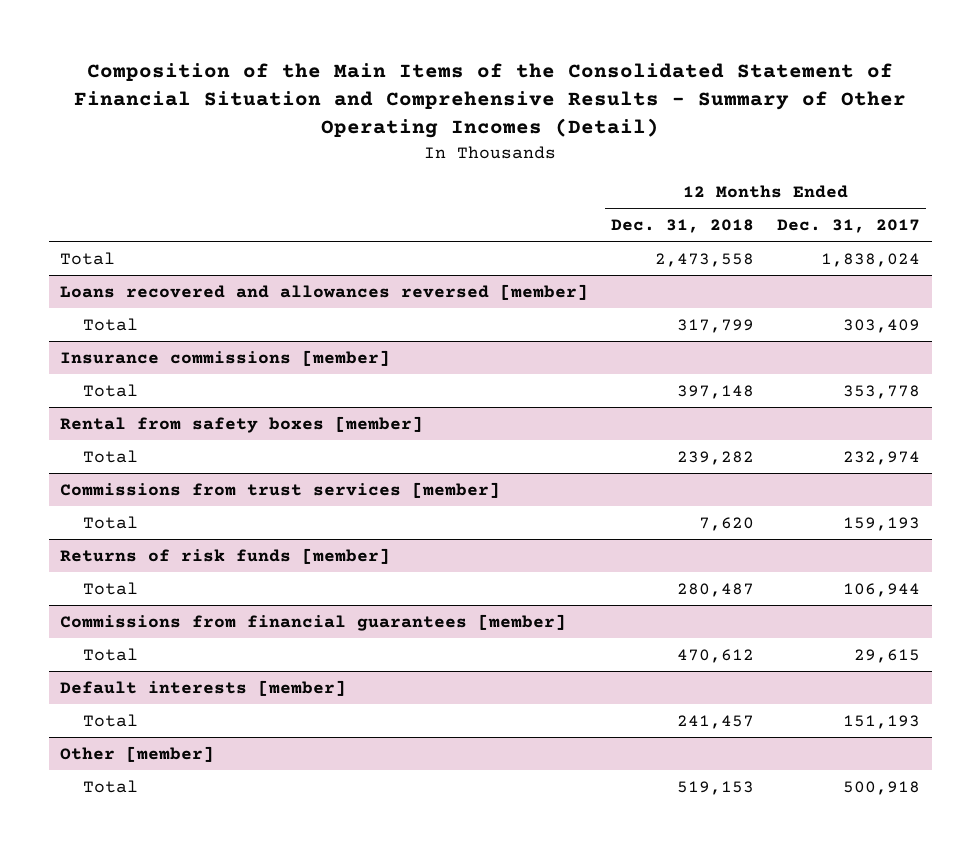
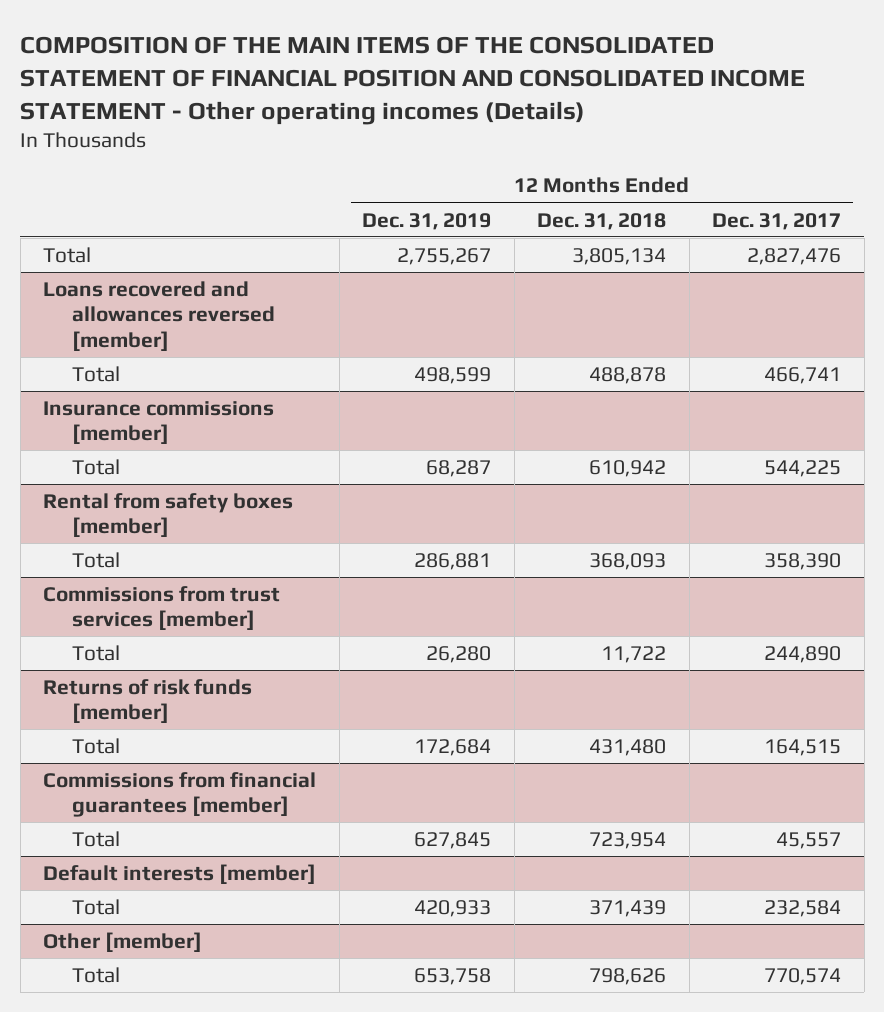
[74,62,907,139] Composition of the Main Items of the Consolidated Statement of Financial Situation and Comprehensive Results - Summary of Other Operating Incomes (Detail) -> [20,36,806,125] COMPOSITION OF THE MAIN ITEMS OF THE CONSOLIDATED STATEMENT OF FINANCIAL POSITION AND CONSOLIDATED INCOME STATEMENT - Other operating incomes (Details)
none -> [362,212,492,230] Dec. 31, 2019
[655,252,755,267] 2,473,558 -> [572,247,667,265] 3,805,134
[821,252,921,267] 1,838,024 -> [747,247,842,265] 2,827,476
[677,318,755,333] 317,799 -> [589,366,667,384] 488,878
[843,318,921,333] 303,409 -> [764,366,842,384] 466,741
[677,384,755,399] 397,148 -> [589,459,667,477] 610,942
[843,384,921,399] 353,778 -> [764,459,842,477] 544,225
[677,450,755,465] 239,282 -> [589,552,667,570] 368,093
[843,450,921,465] 232,974 -> [764,552,842,570] 358,390
[699,516,755,531] 7,620 -> [601,645,667,663] 11,722
[843,516,921,531] 159,193 -> [764,645,842,663] 244,890
[677,582,755,597] 280,487 -> [589,738,667,756] 431,480
[843,582,921,597] 106,944 -> [764,738,842,756] 164,515
[677,648,755,663] 470,612 -> [589,831,667,849] 723,954
[854,648,921,663] 29,615 -> [776,831,842,849] 45,557
[677,714,755,729] 241,457 -> [589,899,667,917] 371,439
[843,714,921,729] 151,193 -> [764,899,842,917] 232,584
[677,780,755,795] 519,153 -> [589,967,667,985] 798,626
[843,780,921,795] 500,918 -> [764,967,842,985] 770,574

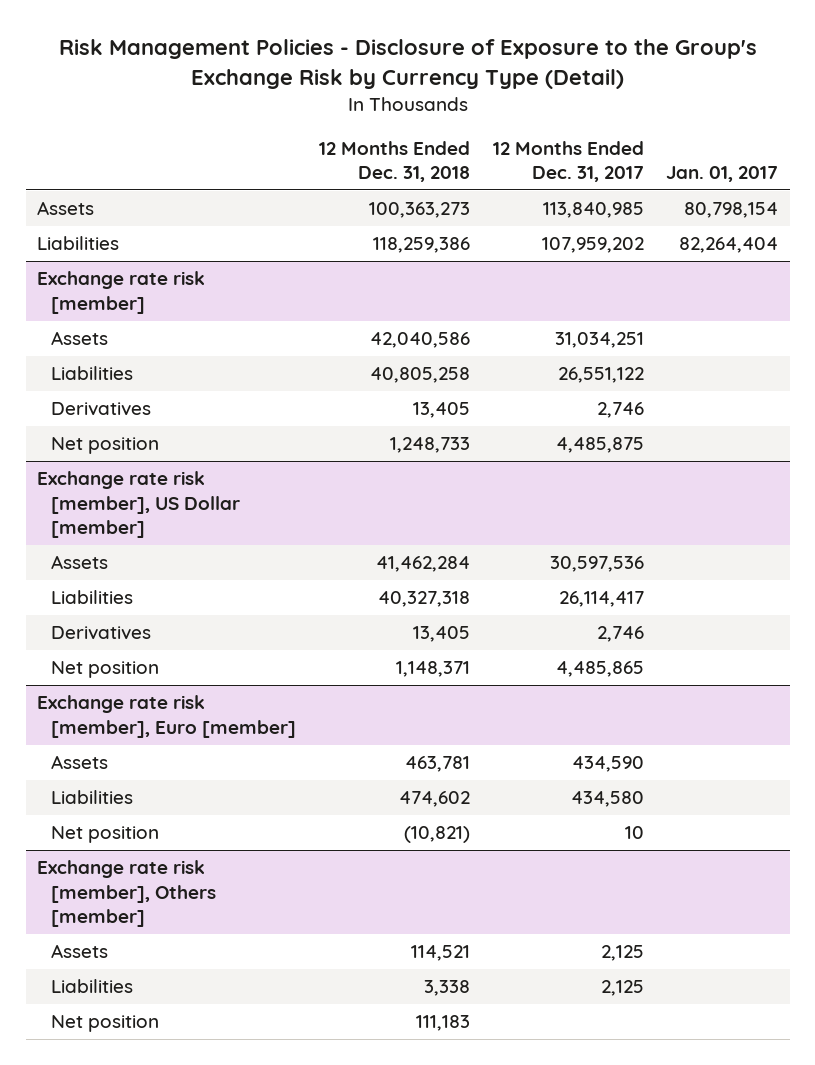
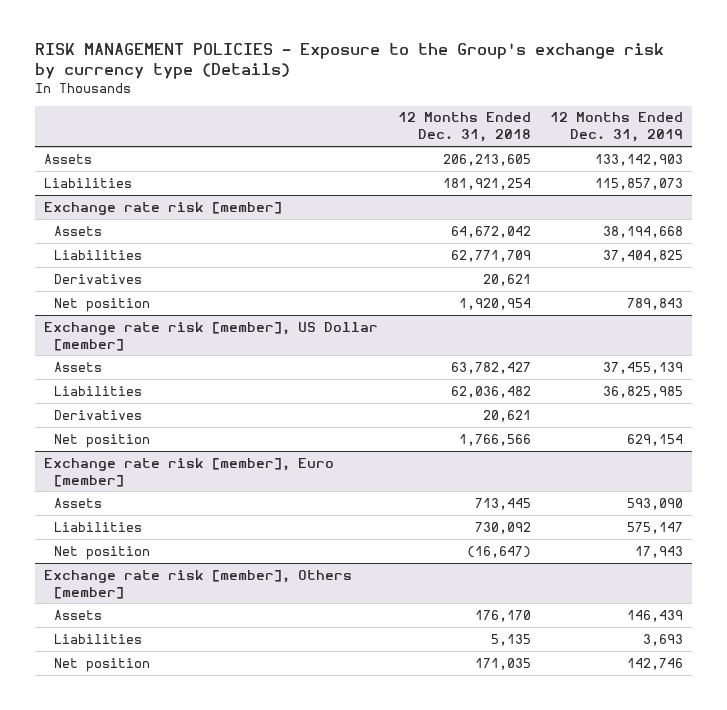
[58,39,757,90] Risk Management Policies - Disclosure of Exposure to the Group's Exchange Risk by Currency Type (Detail) -> [34,42,664,79] RISK MANAGEMENT POLICIES - Exposure to the Group's exchange risk by currency type (Details)
[492,140,644,183] 12 Months Ended Dec. 31, 2017 -> none
[666,166,779,183] Jan. 01, 2017 -> none
none -> [549,112,683,143] 12 Months Ended Dec. 31, 2019
[368,202,470,219] 100,363,273 -> [442,153,531,166] 206,213,605
[372,237,470,254] 118,259,386 -> [442,177,531,190] 181,921,254
[369,332,470,349] 42,040,586 -> [450,225,531,238] 64,672,042
[369,367,470,384] 40,805,258 -> [450,249,531,262] 62,771,709
[412,402,470,419] 13,405 -> [482,273,531,286] 20,621
[389,437,470,454] 1,248,733 -> [458,297,531,310] 1,920,954
[375,556,470,573] 41,462,284 -> [450,361,531,374] 63,782,427
[377,591,470,608] 40,327,318 -> [450,385,531,398] 62,036,482
[412,626,470,643] 13,405 -> [482,409,531,422] 20,621
[395,661,470,678] 1,148,371 -> [458,433,531,446] 1,766,566
[404,756,470,773] 463,781 -> [474,497,531,510] 713,445
[398,791,470,808] 474,602 -> [474,521,531,534] 730,092
[403,826,470,844] (10,821) -> [466,545,531,558] (16,647)
[410,945,470,962] 114,521 -> [474,609,531,622] 176,170
[423,980,470,997] 3,338 -> [490,633,531,646] 5,135
[415,1015,470,1032] 111,183 -> [474,657,531,670] 171,035

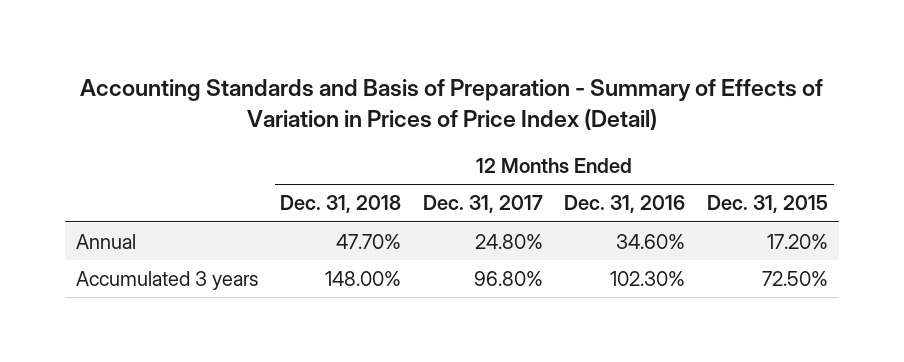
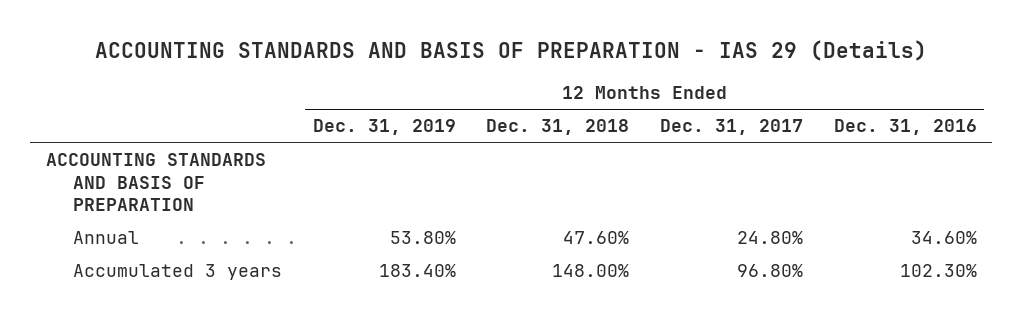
[79,78,823,131] Accounting Standards and Basis of Preparation - Summary of Effects of Variation in Prices of Price Index (Detail) -> [95,40,928,62] ACCOUNTING STANDARDS AND BASIS OF PREPARATION - IAS 29 (Details)
[707,195,829,214] Dec. 31, 2015 -> none
none -> [312,119,456,136] Dec. 31, 2019
none -> [45,153,266,212] ACCOUNTING STANDARDS AND BASIS OF PREPARATION
[336,233,402,249] 47.70% -> [563,231,630,245] 47.60%

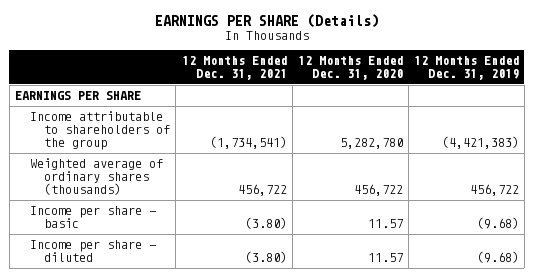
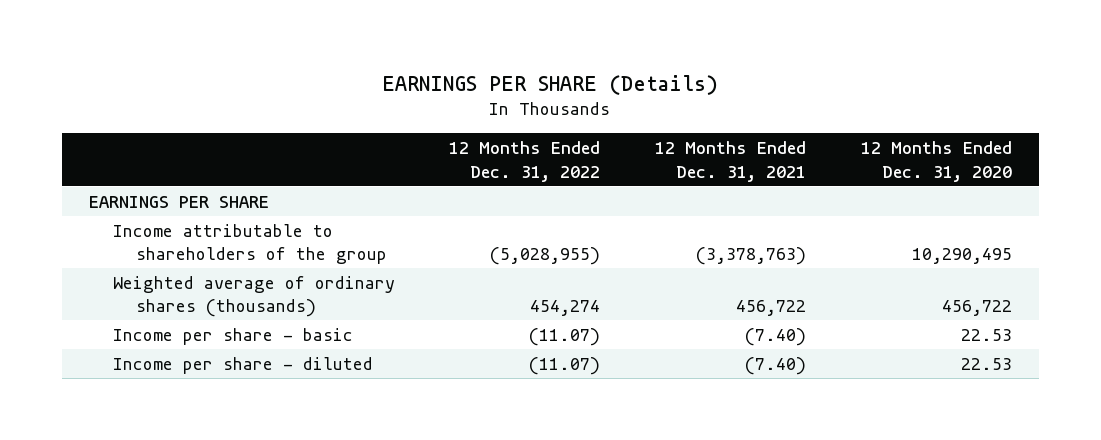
[413,56,519,81] 12 Months Ended Dec. 31, 2019 -> none
none -> [449,140,601,182] 12 Months Ended Dec. 31, 2022
[209,136,287,150] (1,734,541) -> [695,247,806,266] (3,378,763)
[339,138,403,150] 5,282,780 -> [911,248,1012,265] 10,290,495
[244,217,287,230] (3.80) -> [744,327,806,346] (7.40)
[367,219,403,229] 11.57 -> [960,328,1012,341] 22.53
[244,251,287,264] (3.80) -> [744,356,806,375] (7.40)
[367,253,403,263] 11.57 -> [960,357,1012,370] 22.53

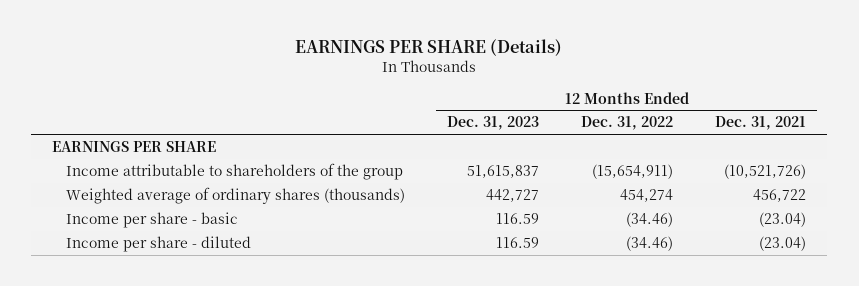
[860,140,1012,182] 12 Months Ended Dec. 31, 2020 -> none
none -> [446,116,539,131] Dec. 31, 2023
[490,247,601,266] (5,028,955) -> [592,164,674,180] (15,654,911)
[695,247,806,266] (3,378,763) -> [724,164,807,180] (10,521,726)
[529,327,601,346] (11.07) -> [626,212,674,228] (34.46)
[744,327,806,346] (7.40) -> [759,212,807,228] (23.04)
[529,356,601,375] (11.07) -> [626,236,674,252] (34.46)
[744,356,806,375] (7.40) -> [759,236,807,252] (23.04)

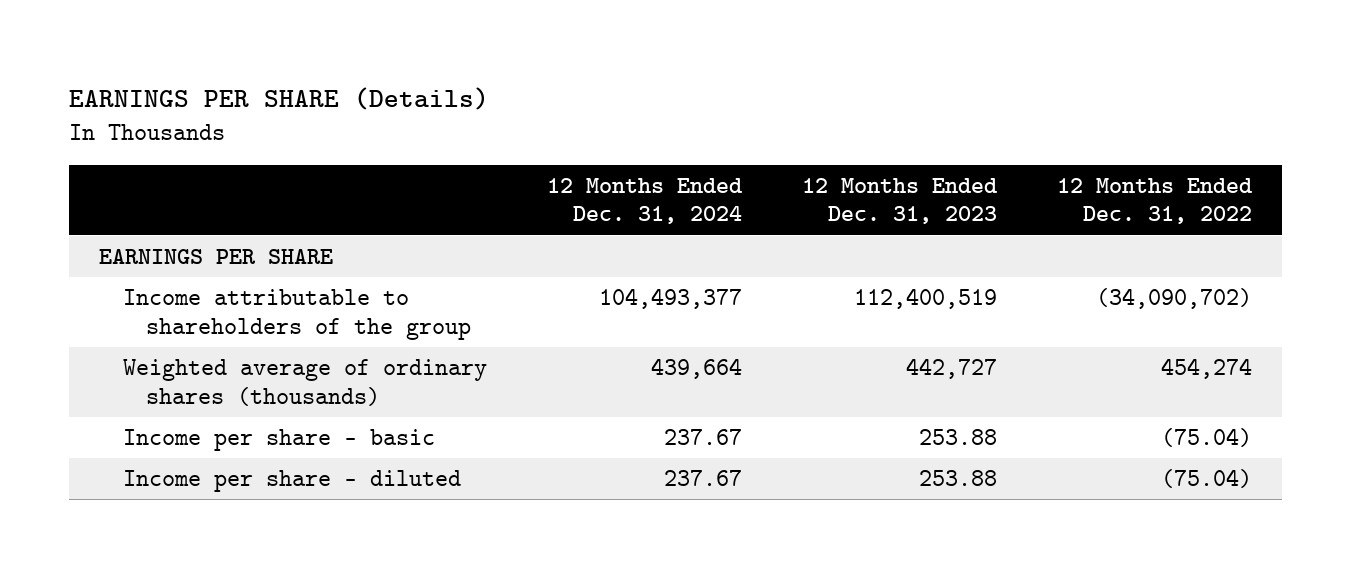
[715,116,807,131] Dec. 31, 2021 -> none
none -> [546,177,743,225] 12 Months Ended Dec. 31, 2024
[466,165,539,179] 51,615,837 -> [853,288,997,310] 112,400,519
[592,164,674,180] (15,654,911) -> [1095,288,1252,310] (34,090,702)
[495,213,539,225] 116.59 -> [918,429,997,446] 253.88
[626,212,674,228] (34.46) -> [1160,428,1252,448] (75.04)
[495,237,539,249] 116.59 -> [918,470,997,487] 253.88
[626,236,674,252] (34.46) -> [1160,469,1252,489] (75.04)

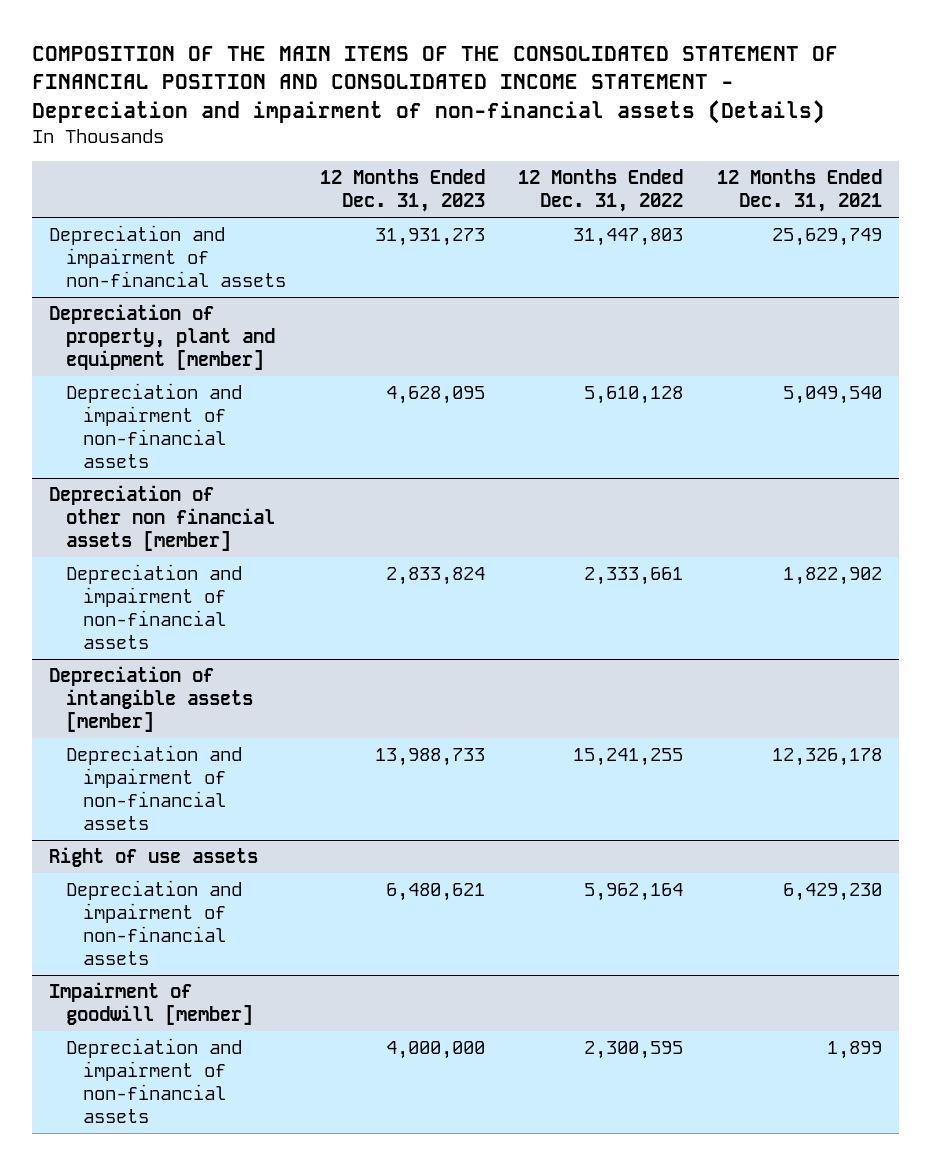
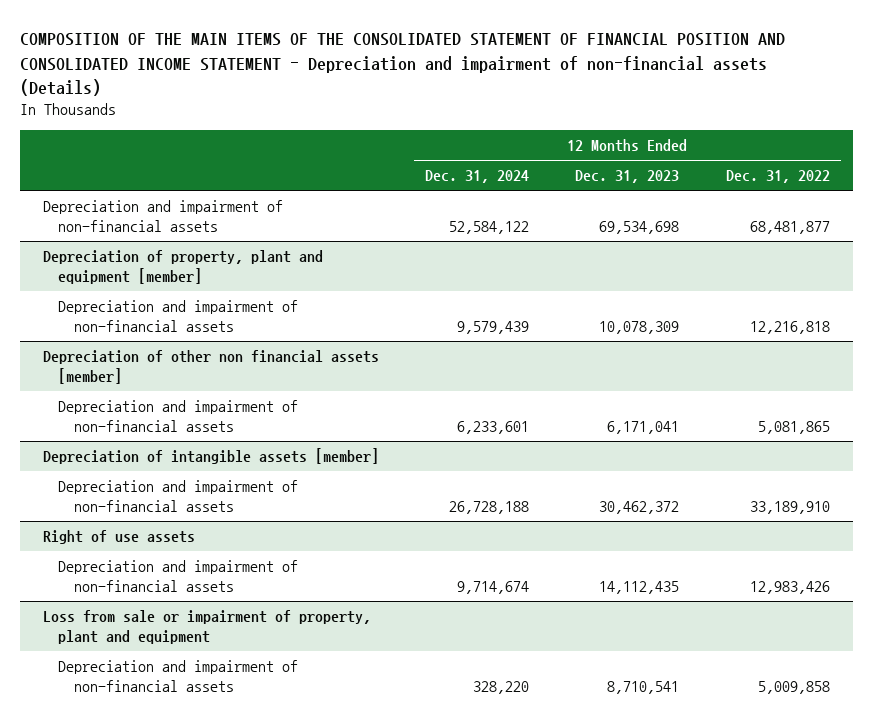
[717,169,883,213] 12 Months Ended Dec. 31, 2021 -> none
none -> [425,170,530,184] Dec. 31, 2024
[374,227,485,246] 31,931,273 -> [599,221,680,235] 69,534,698
[573,227,684,246] 31,447,803 -> [749,221,830,235] 68,481,877
[385,385,485,404] 4,628,095 -> [599,321,680,335] 10,078,309
[584,385,684,404] 5,610,128 -> [749,321,830,335] 12,216,818
[385,566,485,585] 2,833,824 -> [607,421,680,435] 6,171,041
[584,566,684,585] 2,333,661 -> [757,421,830,435] 5,081,865
[374,747,485,766] 13,988,733 -> [599,501,680,515] 30,462,372
[573,747,684,766] 15,241,255 -> [749,501,830,515] 33,189,910
[48,981,253,1025] Impairment of goodwill [member] -> none
[385,882,485,901] 6,480,621 -> [599,581,680,595] 14,112,435
[584,882,684,901] 5,962,164 -> [749,581,830,595] 12,983,426
none -> [42,610,371,645] Loss from sale or impairment of property, plant and equipment
[385,1040,485,1059] 4,000,000 -> [607,681,680,695] 8,710,541
[584,1040,684,1059] 2,300,595 -> [757,681,830,695] 5,009,858

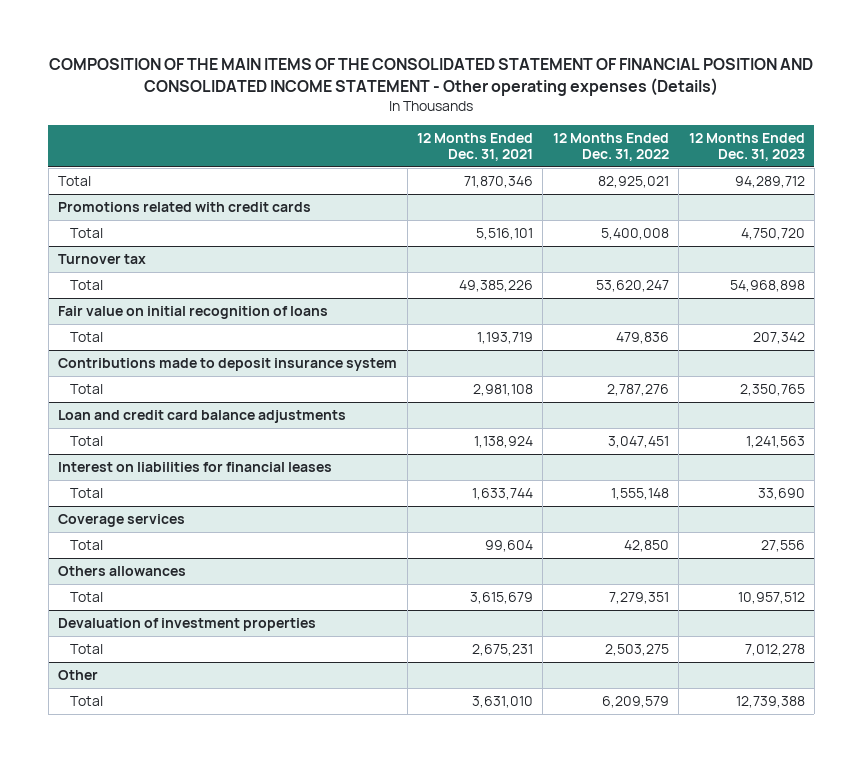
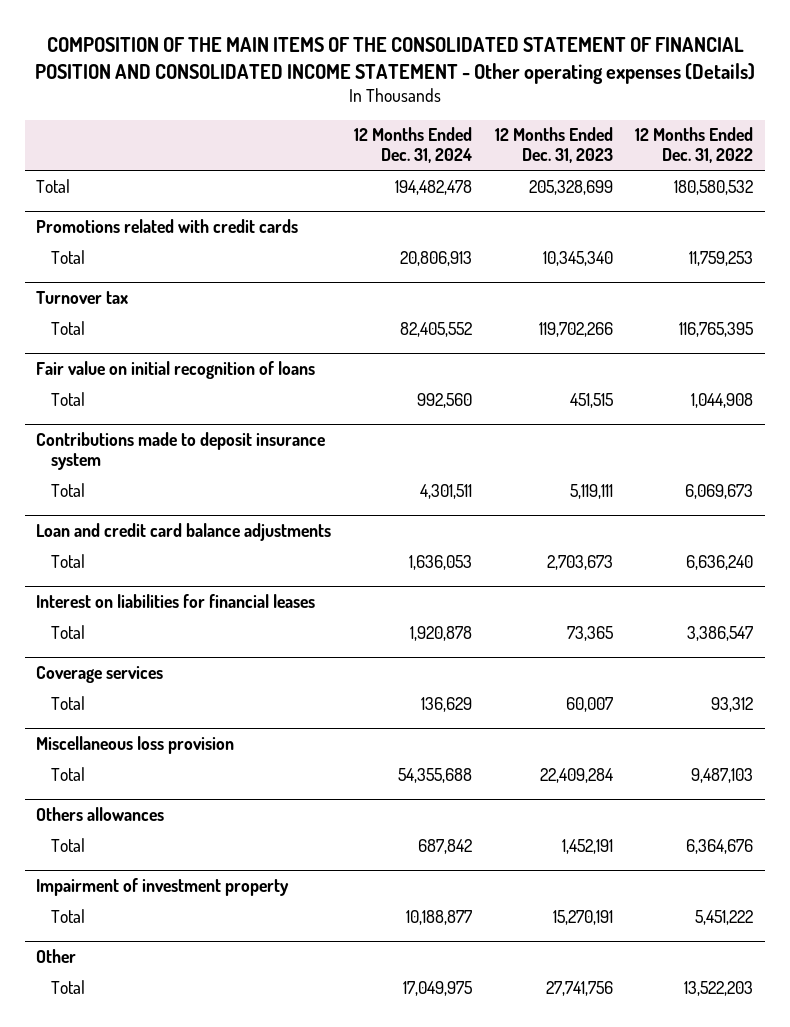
[416,132,533,162] 12 Months Ended Dec. 31, 2021 -> none
none -> [353,127,472,164] 12 Months Ended Dec. 31, 2024
[597,175,669,188] 82,925,021 -> [674,179,754,195] 180,580,532
[734,175,805,188] 94,289,712 -> [528,179,613,195] 205,328,699
[600,227,669,240] 5,400,008 -> [689,250,754,266] 11,759,253
[740,227,805,240] 4,750,720 -> [542,250,613,266] 10,345,340
[595,279,669,292] 53,620,247 -> [679,321,754,337] 116,765,395
[729,279,805,292] 54,968,898 -> [538,321,613,337] 119,702,266
[615,331,669,344] 479,836 -> [691,392,754,408] 1,044,908
[752,331,805,344] 207,342 -> [569,392,613,408] 451,515
[606,383,669,396] 2,787,276 -> [685,483,754,499] 6,069,673
[739,383,805,396] 2,350,765 -> [569,483,613,499] 5,119,111
[607,435,669,448] 3,047,451 -> [686,554,754,570] 6,636,240
[745,435,805,448] 1,241,563 -> [546,554,613,570] 2,703,673
[610,487,669,500] 1,555,148 -> [687,625,754,641] 3,386,547
[757,487,805,500] 33,690 -> [566,625,613,641] 73,365
[623,539,669,552] 42,850 -> [711,696,754,712] 93,312
[760,539,805,552] 27,556 -> [565,696,613,712] 60,007
none -> [36,735,235,754] Miscellaneous loss provision
none -> [51,766,86,781] Total
[608,591,669,604] 7,279,351 -> [686,838,754,854] 6,364,676
[737,591,805,604] 10,957,512 -> [561,838,613,854] 1,452,191
[58,617,317,631] Devaluation of investment properties -> [36,877,290,896] Impairment of investment property
[604,643,669,656] 2,503,275 -> [695,909,754,925] 5,451,222
[744,643,805,656] 7,012,278 -> [552,909,613,925] 15,270,191
[601,695,669,708] 6,209,579 -> [684,980,754,996] 13,522,203
[735,695,805,708] 12,739,388 -> [545,980,613,996] 27,741,756

